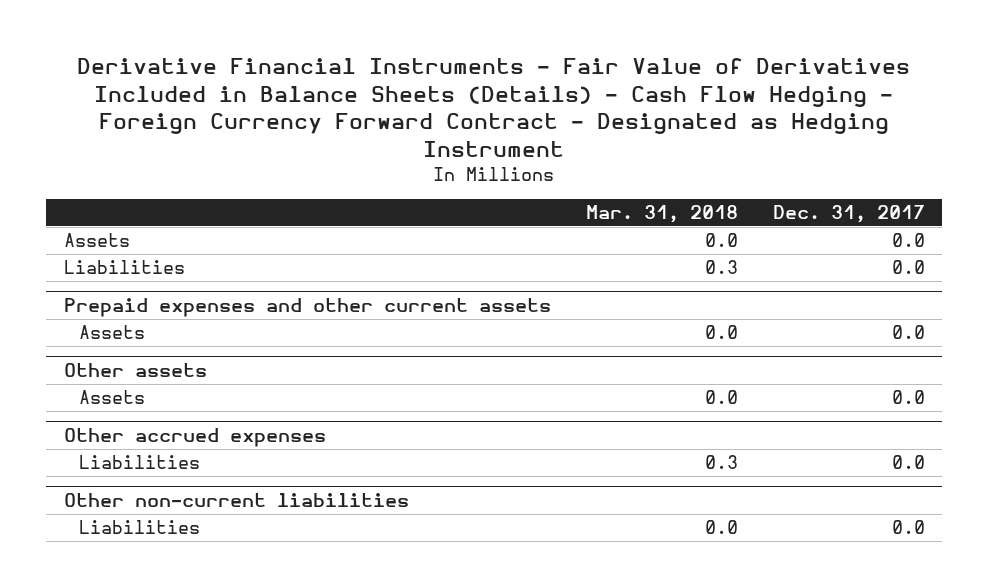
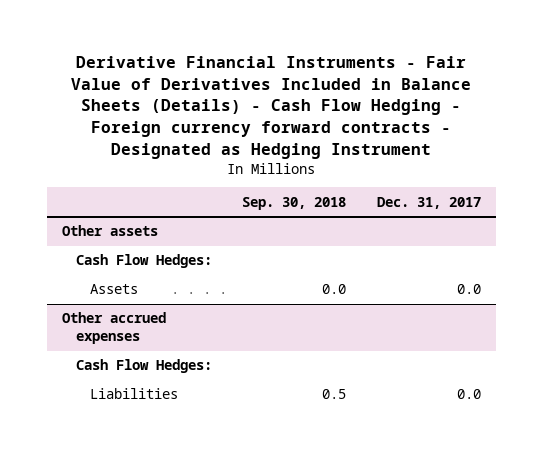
[77,58,911,157] Derivative Financial Instruments - Fair Value of Derivatives Included in Balance Sheets (Details) - Cash Flow Hedging - Foreign Currency Forward Contract - Designated as Hedging Instrument -> [71,56,472,159] Derivative Financial Instruments - Fair Value of Derivatives Included in Balance Sheets (Details) - Cash Flow Hedging - Foreign currency forward contracts - Designated as Hedging Instrument
[585,204,738,223] Mar. 31, 2018 -> none
none -> [242,196,347,210] Sep. 30, 2018
[63,233,130,248] Assets -> none
[63,260,185,275] Liabilities -> none
[63,297,551,317] Prepaid expenses and other current assets -> none
[78,325,145,340] Assets -> none
none -> [75,254,212,269] Cash Flow Hedges:
[78,455,200,470] Liabilities -> none
[63,492,409,507] Other non-current liabilities -> none
none -> [75,359,212,374] Cash Flow Hedges:

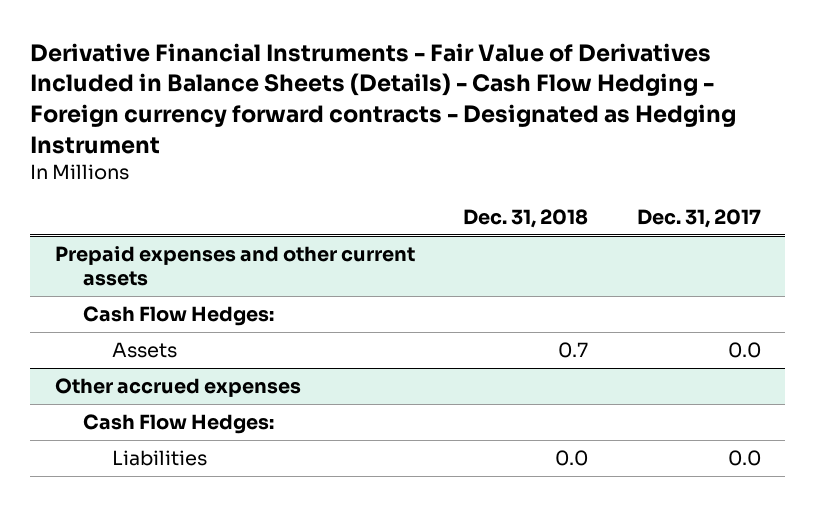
[242,196,347,210] Sep. 30, 2018 -> none
none -> [463,209,589,229] Dec. 31, 2018
[61,225,158,237] Other assets -> [54,246,415,287] Prepaid expenses and other current assets

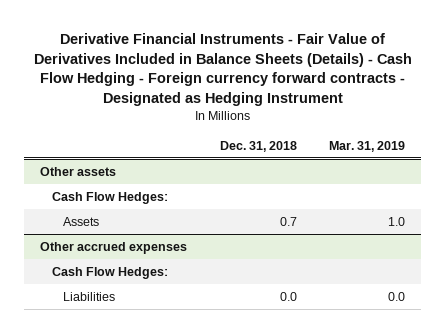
[637,209,762,229] Dec. 31, 2017 -> none
none -> [328,140,405,152] Mar. 31, 2019
[54,246,415,287] Prepaid expenses and other current assets -> [40,167,117,177] Other assets

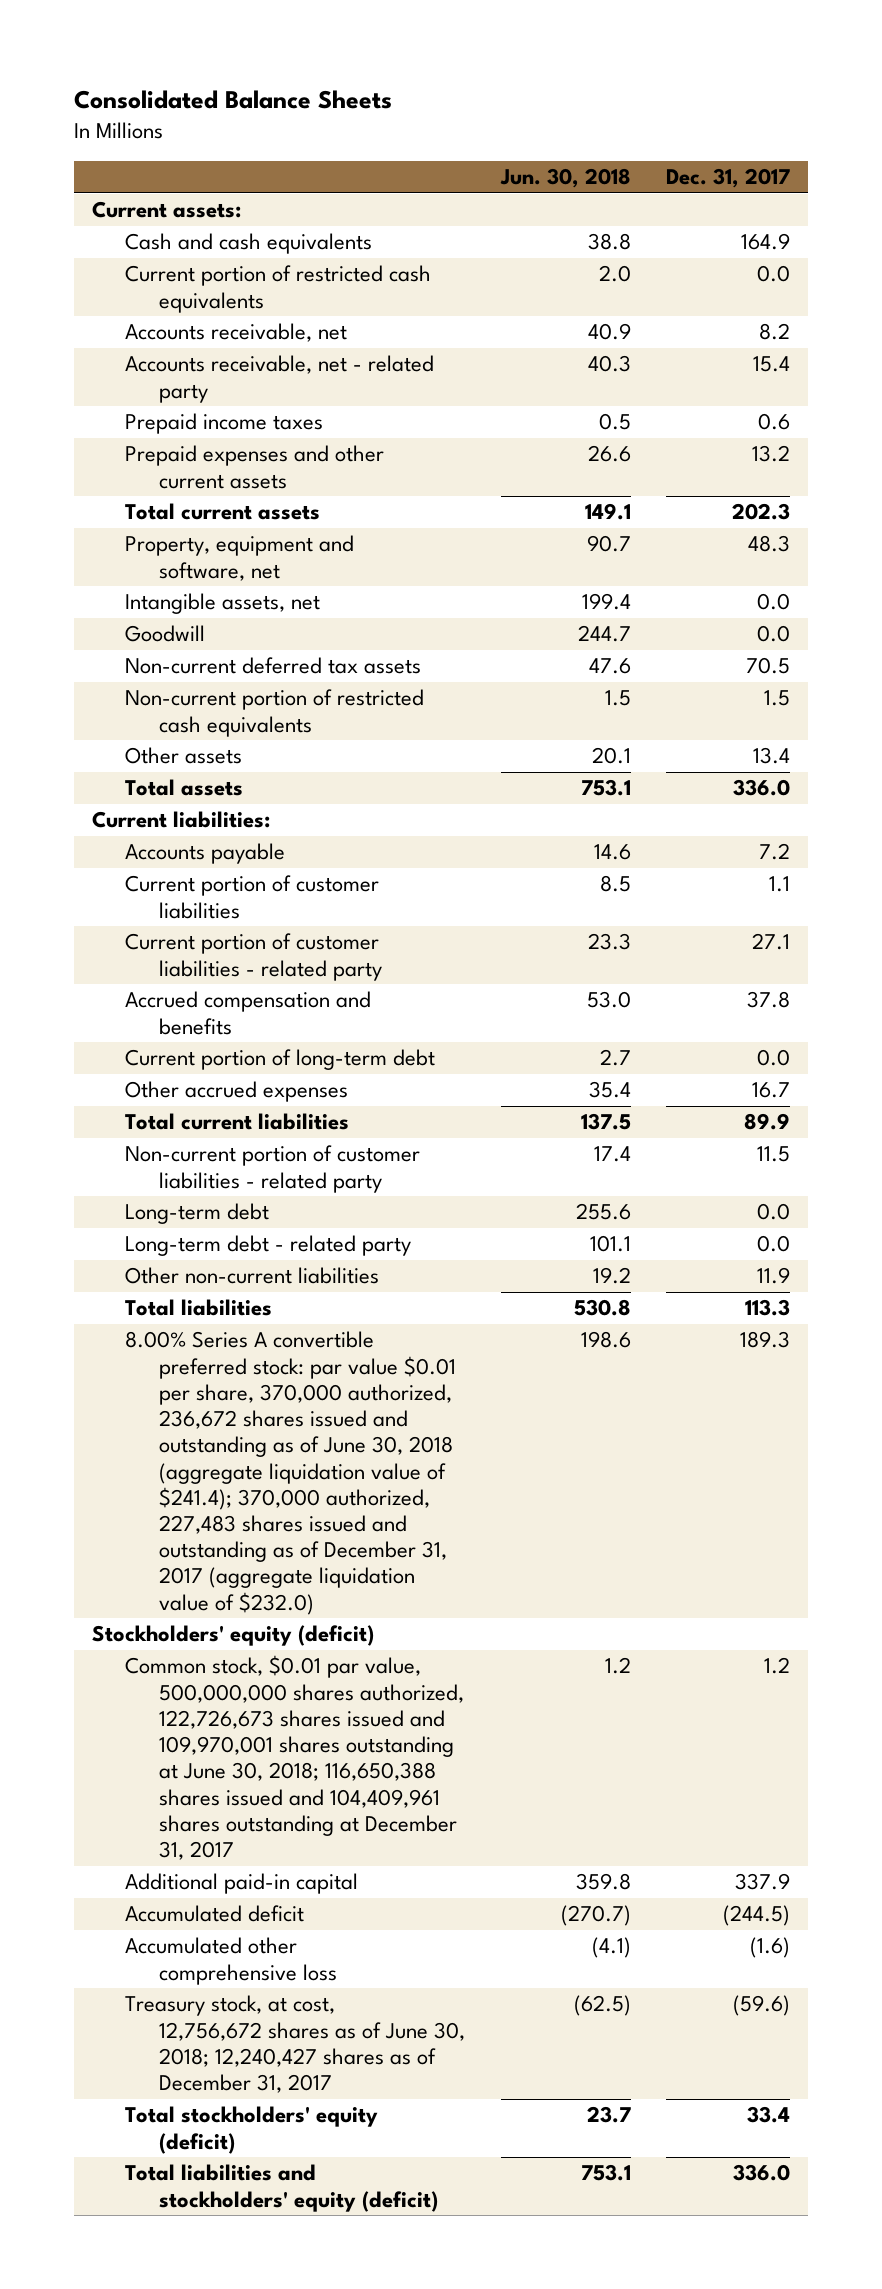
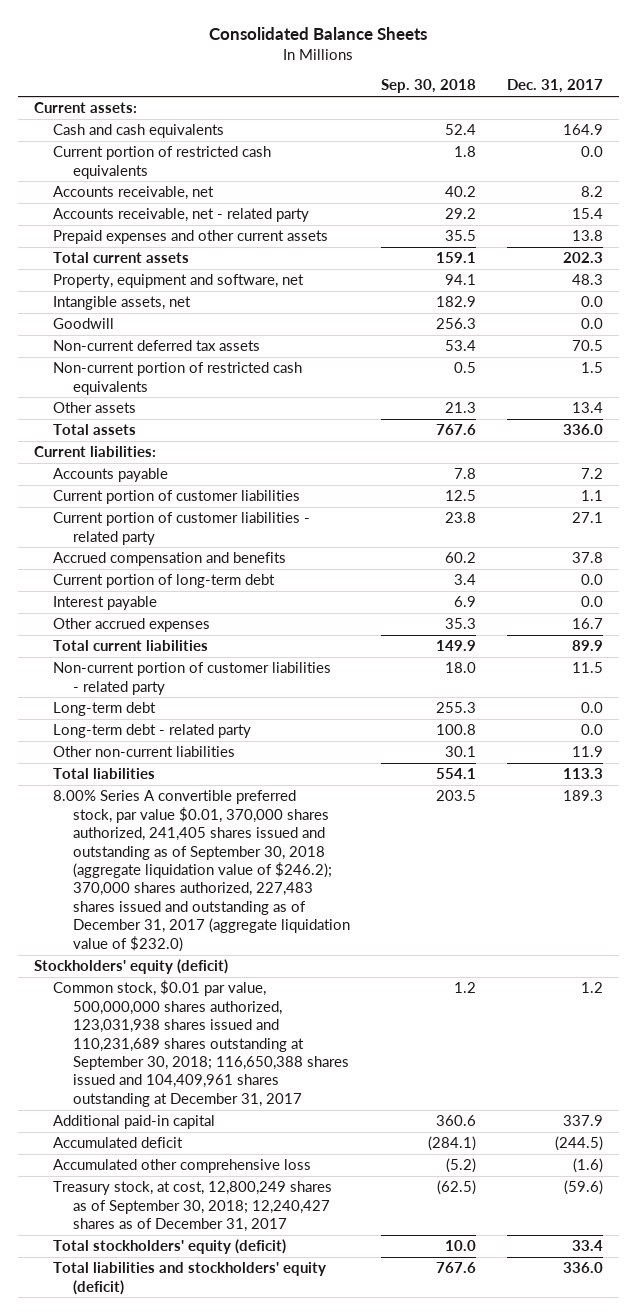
[499,168,631,189] Jun. 30, 2018 -> none
none -> [380,79,476,94] Sep. 30, 2018
[125,413,324,435] Prepaid income taxes -> none
[752,445,791,463] 13.2 -> [572,230,604,242] 13.8
none -> [53,596,158,611] Interest payable
[125,1331,456,1615] 8.00% Series A convertible preferred stock: par value $0.01 per share, 370,000 authorized, 236,672 shares issued and outstanding as of June 30, 2018 (aggregate liquidation value of $241.4); 370,000 authorized, 227,483 shares issued and outstanding as of December 31, 2017 (aggregate liquidation value of $232.0) -> [53,790,350,952] 8.00% Series A convertible preferred stock, par value $0.01, 370,000 shares authorized, 241,405 shares issued and outstanding as of September 30, 2018 (aggregate liquidation value of $246.2); 370,000 shares authorized, 227,483 shares issued and outstanding as of December 31, 2017 (aggregate liquidation value of $232.0)
[125,1655,464,1861] Common stock, $0.01 par value, 500,000,000 shares authorized, 122,726,673 shares issued and 109,970,001 shares outstanding at June 30, 2018; 116,650,388 shares issued and 104,409,961 shares outstanding at December 31, 2017 -> [53,980,349,1107] Common stock, $0.01 par value, 500,000,000 shares authorized, 123,031,938 shares issued and 110,231,689 shares outstanding at September 30, 2018; 116,650,388 shares issued and 104,409,961 shares outstanding at December 31, 2017
[125,1995,465,2094] Treasury stock, at cost, 12,756,672 shares as of June 30, 2018; 12,240,427 shares as of December 31, 2017 -> [53,1181,333,1233] Treasury stock, at cost, 12,800,249 shares as of September 30, 2018; 12,240,427 shares as of December 31, 2017

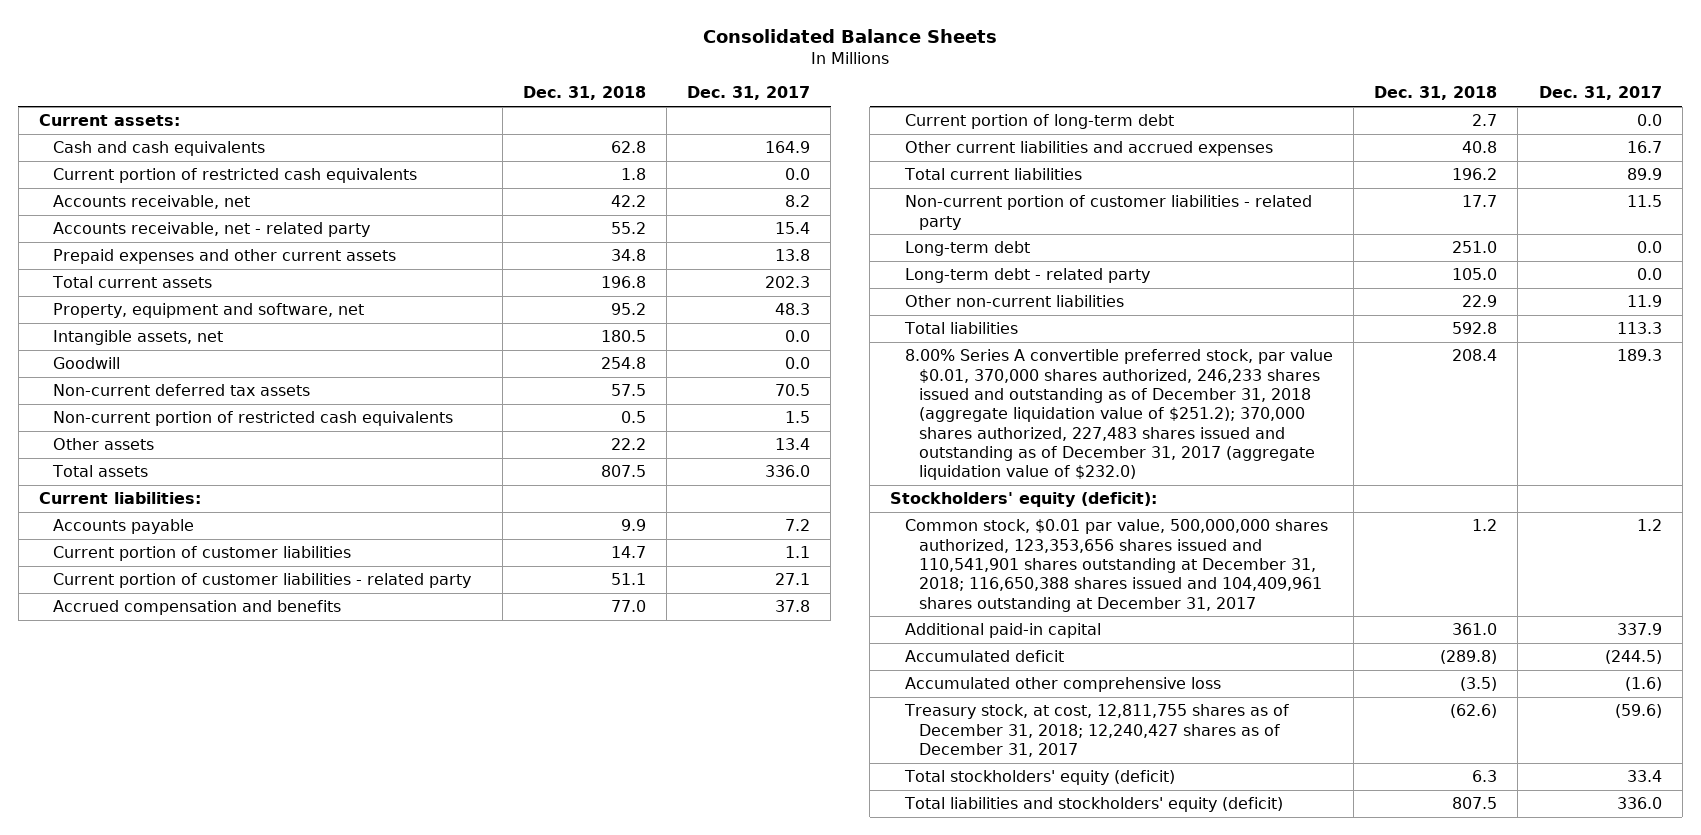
[380,79,476,94] Sep. 30, 2018 -> none
none -> [522,86,646,101] Dec. 31, 2018
[53,596,158,611] Interest payable -> none
[53,618,211,633] Other accrued expenses -> [904,141,1273,157] Other current liabilities and accrued expenses
[53,790,350,952] 8.00% Series A convertible preferred stock, par value $0.01, 370,000 shares authorized, 241,405 shares issued and outstanding as of September 30, 2018 (aggregate liquidation value of $246.2); 370,000 shares authorized, 227,483 shares issued and outstanding as of December 31, 2017 (aggregate liquidation value of $232.0) -> [904,349,1333,481] 8.00% Series A convertible preferred stock, par value $0.01, 370,000 shares authorized, 246,233 shares issued and outstanding as of December 31, 2018 (aggregate liquidation value of $251.2); 370,000 shares authorized, 227,483 shares issued and outstanding as of December 31, 2017 (aggregate liquidation value of $232.0)
[33,959,228,975] Stockholders' equity (deficit) -> [890,492,1158,508] Stockholders' equity (deficit):
[53,980,349,1107] Common stock, $0.01 par value, 500,000,000 shares authorized, 123,031,938 shares issued and 110,231,689 shares outstanding at September 30, 2018; 116,650,388 shares issued and 104,409,961 shares outstanding at December 31, 2017 -> [904,519,1328,612] Common stock, $0.01 par value, 500,000,000 shares authorized, 123,353,656 shares issued and 110,541,901 shares outstanding at December 31, 2018; 116,650,388 shares issued and 104,409,961 shares outstanding at December 31, 2017
[53,1181,333,1233] Treasury stock, at cost, 12,800,249 shares as of September 30, 2018; 12,240,427 shares as of December 31, 2017 -> [903,704,1289,757] Treasury stock, at cost, 12,811,755 shares as of December 31, 2018; 12,240,427 shares as of December 31, 2017

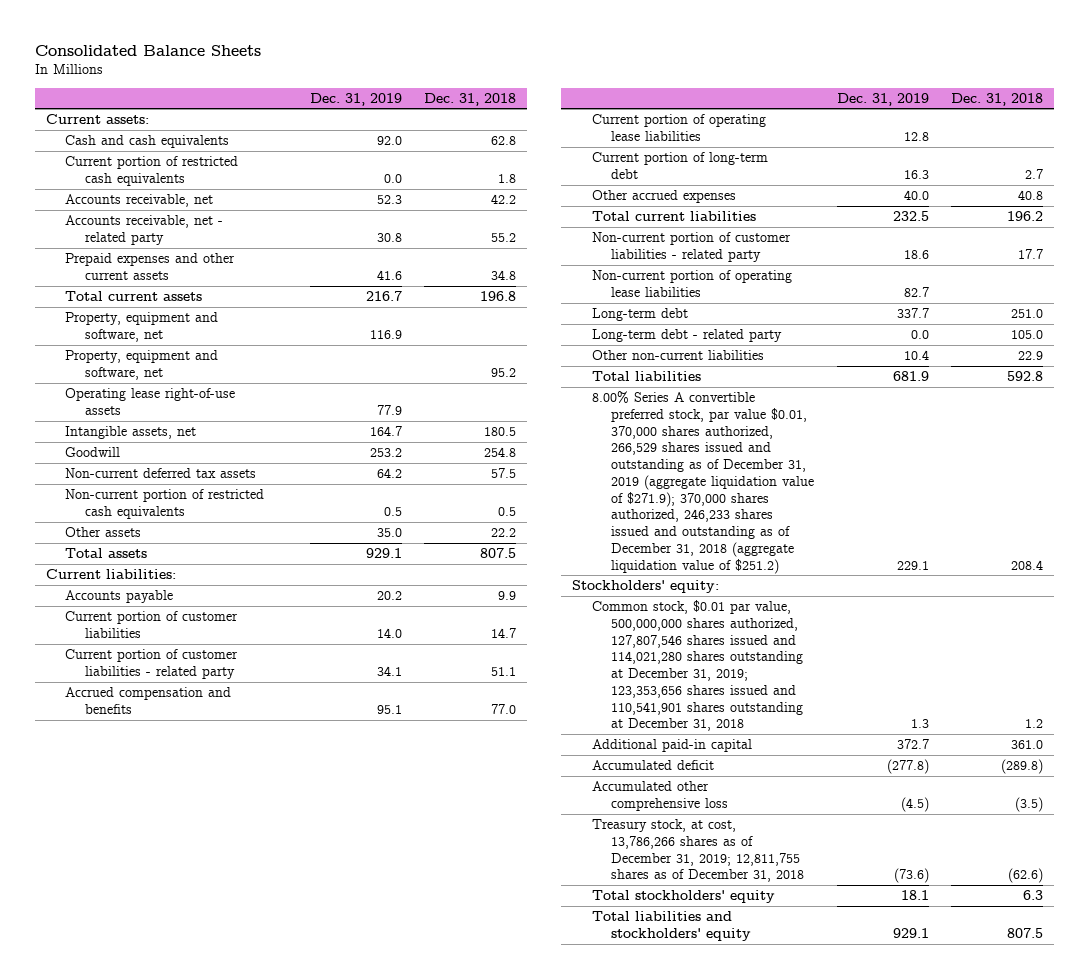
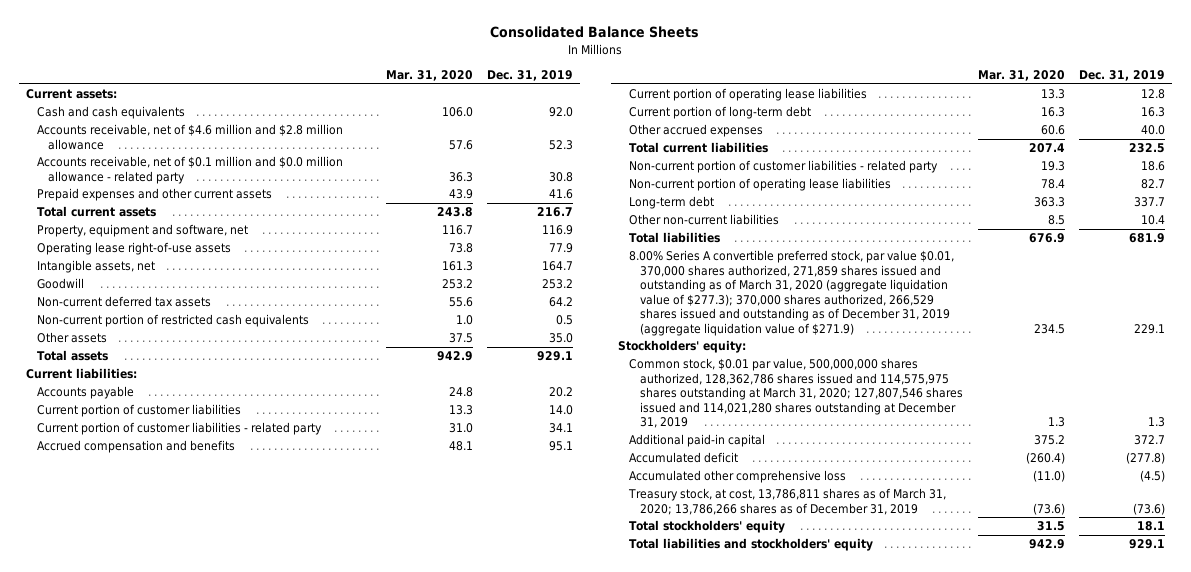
[424,92,517,106] Dec. 31, 2018 -> none
none -> [385,69,473,81] Mar. 31, 2020
[65,156,239,186] Current portion of restricted cash equivalents -> none
[65,194,214,208] Accounts receivable, net -> [37,124,344,150] Accounts receivable, net of $4.6 million and $2.8 million allowance
[65,215,224,245] Accounts receivable, net - related party -> [37,156,344,184] Accounts receivable, net of $0.1 million and $0.0 million allowance - related party
[65,350,219,380] Property, equipment and software, net -> none
[591,329,782,343] Long-term debt - related party -> none
[591,391,815,574] 8.00% Series A convertible preferred stock, par value $0.01, 370,000 shares authorized, 266,529 shares issued and outstanding as of December 31, 2019 (aggregate liquidation value of $271.9); 370,000 shares authorized, 246,233 shares issued and outstanding as of December 31, 2018 (aggregate liquidation value of $251.2) -> [629,250,955,336] 8.00% Series A convertible preferred stock, par value $0.01, 370,000 shares authorized, 271,859 shares issued and outstanding as of March 31, 2020 (aggregate liquidation value of $277.3); 370,000 shares authorized, 266,529 shares issued and outstanding as of December 31, 2019 (aggregate liquidation value of $271.9)
[591,600,804,732] Common stock, $0.01 par value, 500,000,000 shares authorized, 127,807,546 shares issued and 114,021,280 shares outstanding at December 31, 2019; 123,353,656 shares issued and 110,541,901 shares outstanding at December 31, 2018 -> [629,358,964,429] Common stock, $0.01 par value, 500,000,000 shares authorized, 128,362,786 shares issued and 114,575,975 shares outstanding at March 31, 2020; 127,807,546 shares issued and 114,021,280 shares outstanding at December 31, 2019
[591,819,805,883] Treasury stock, at cost, 13,786,266 shares as of December 31, 2019; 12,811,755 shares as of December 31, 2018 -> [628,488,947,515] Treasury stock, at cost, 13,786,811 shares as of March 31, 2020; 13,786,266 shares as of December 31, 2019

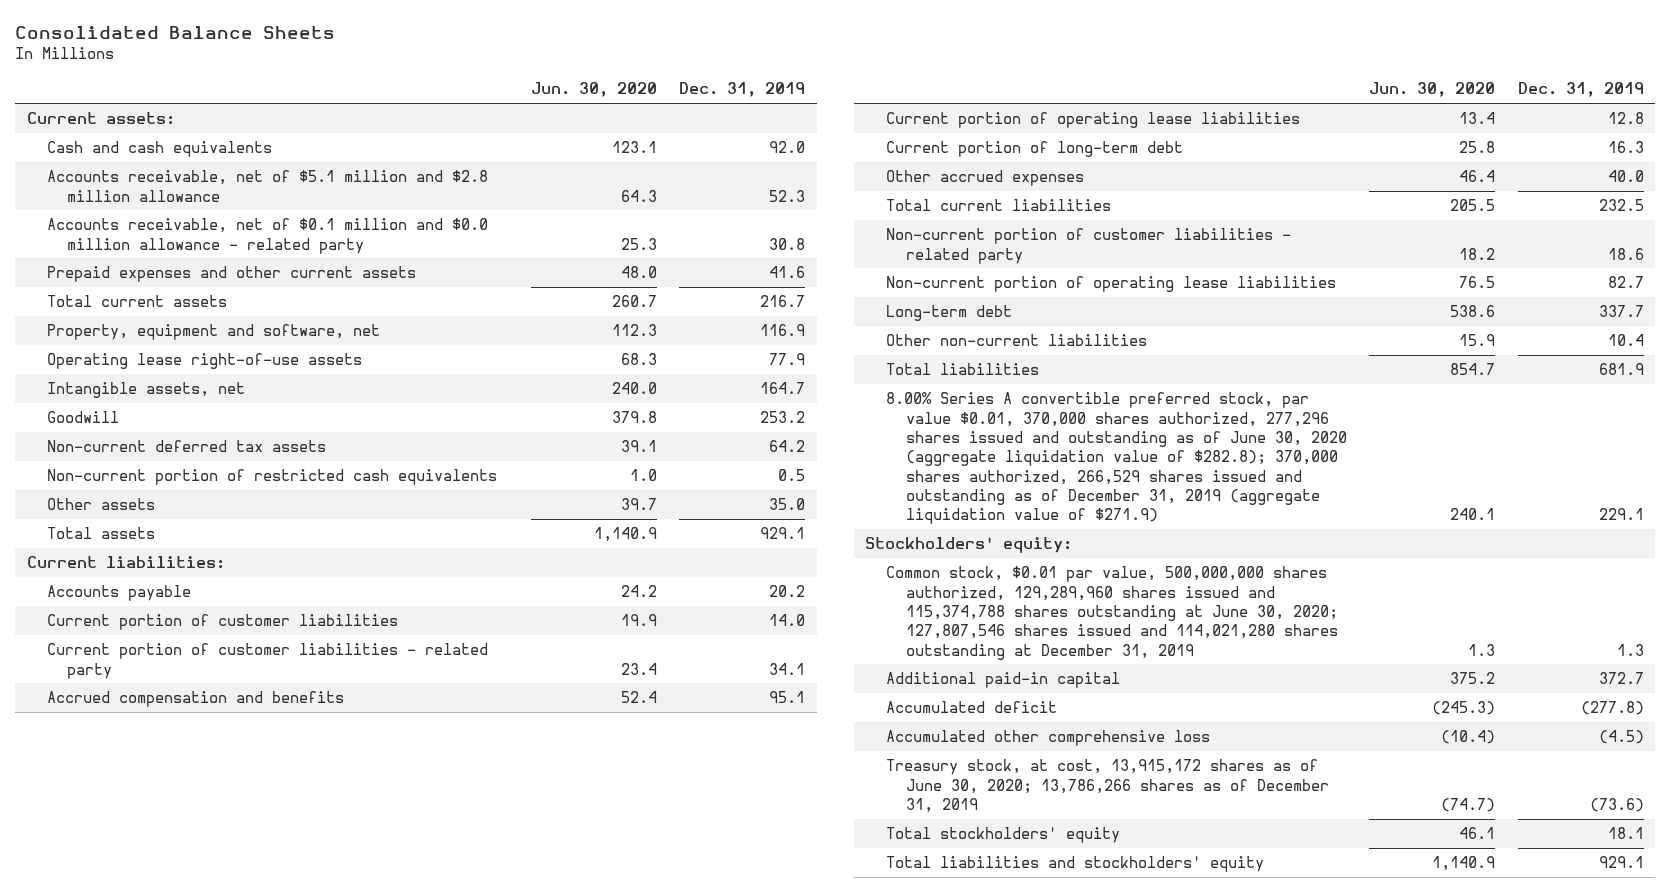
[385,69,473,81] Mar. 31, 2020 -> none
none -> [530,82,657,98] Jun. 30, 2020
[37,124,344,150] Accounts receivable, net of $4.6 million and $2.8 million allowance -> [46,170,488,202] Accounts receivable, net of $5.1 million and $2.8 million allowance
[629,250,955,336] 8.00% Series A convertible preferred stock, par value $0.01, 370,000 shares authorized, 271,859 shares issued and outstanding as of March 31, 2020 (aggregate liquidation value of $277.3); 370,000 shares authorized, 266,529 shares issued and outstanding as of December 31, 2019 (aggregate liquidation value of $271.9) -> [885,392,1347,525] 8.00% Series A convertible preferred stock, par value $0.01, 370,000 shares authorized, 277,296 shares issued and outstanding as of June 30, 2020 (aggregate liquidation value of $282.8); 370,000 shares authorized, 266,529 shares issued and outstanding as of December 31, 2019 (aggregate liquidation value of $271.9)
[629,358,964,429] Common stock, $0.01 par value, 500,000,000 shares authorized, 128,362,786 shares issued and 114,575,975 shares outstanding at March 31, 2020; 127,807,546 shares issued and 114,021,280 shares outstanding at December 31, 2019 -> [885,566,1338,660] Common stock, $0.01 par value, 500,000,000 shares authorized, 129,289,960 shares issued and 115,374,788 shares outstanding at June 30, 2020; 127,807,546 shares issued and 114,021,280 shares outstanding at December 31, 2019
[628,488,947,515] Treasury stock, at cost, 13,786,811 shares as of March 31, 2020; 13,786,266 shares as of December 31, 2019 -> [885,759,1329,813] Treasury stock, at cost, 13,915,172 shares as of June 30, 2020; 13,786,266 shares as of December 31, 2019

